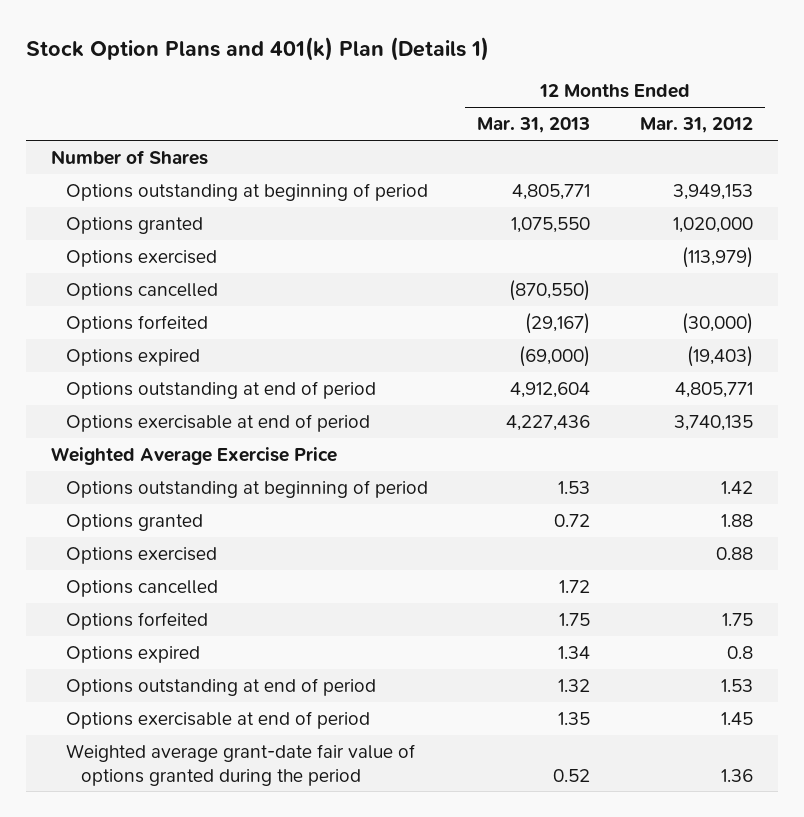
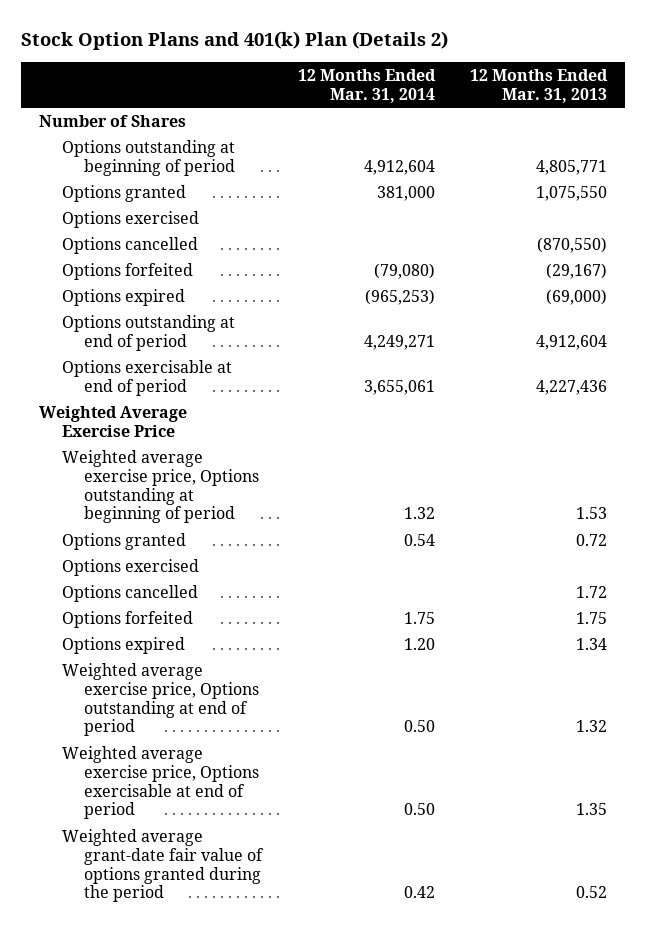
[26,36,490,61] Stock Option Plans and 401(k) Plan (Details 1) -> [21,31,449,51] Stock Option Plans and 401(k) Plan (Details 2)
[640,117,754,134] Mar. 31, 2012 -> none
none -> [297,68,436,103] 12 Months Ended Mar. 31, 2014
[65,479,428,498] Options outstanding at beginning of period -> [61,449,260,524] Weighted average exercise price, Options outstanding at beginning of period
[65,677,376,696] Options outstanding at end of period -> [61,662,260,737] Weighted average exercise price, Options outstanding at end of period
[65,710,370,729] Options exercisable at end of period -> [61,745,260,820] Weighted average exercise price, Options exercisable at end of period

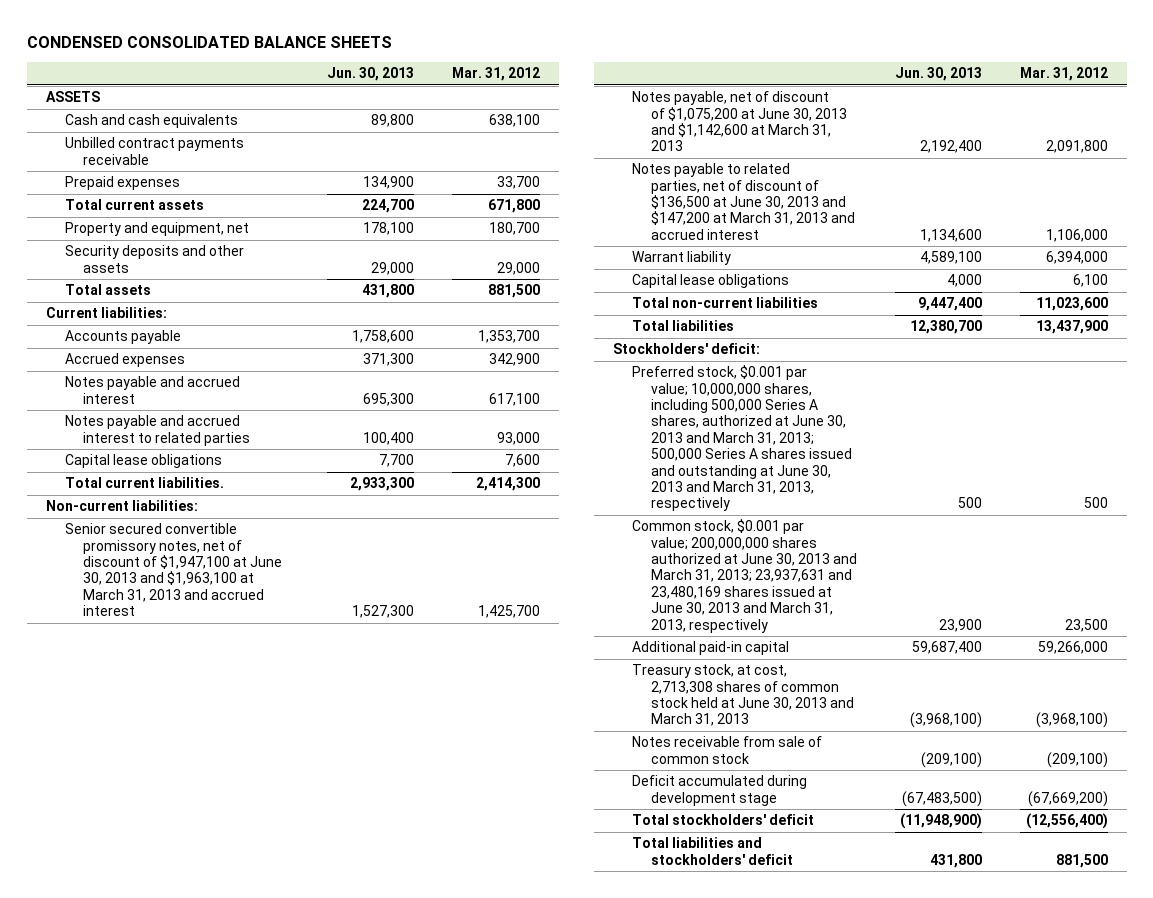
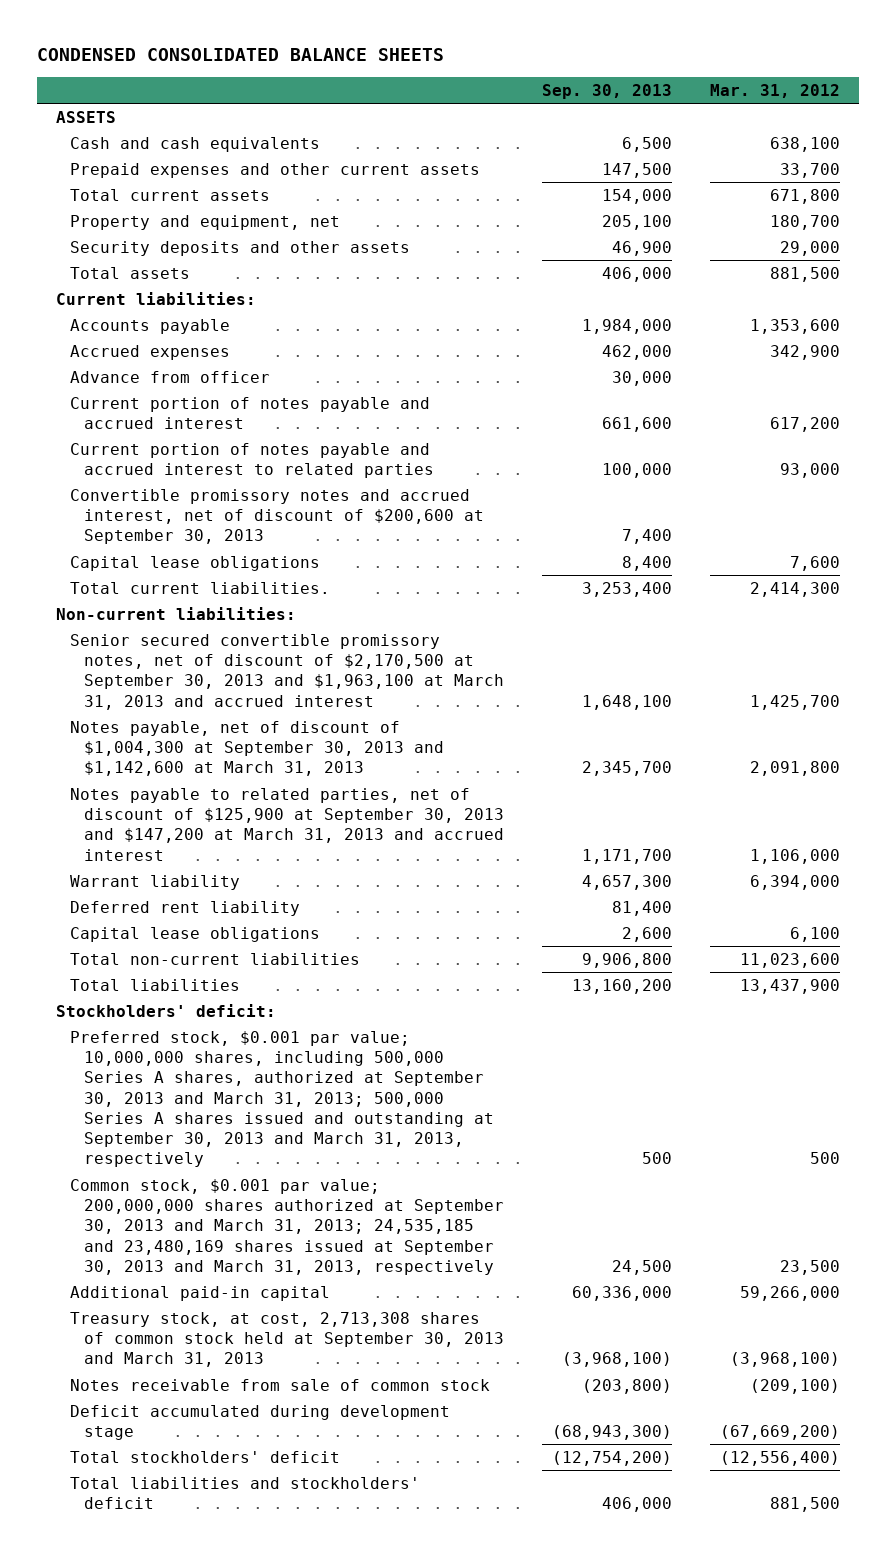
[327,67,415,82] Jun. 30, 2013 -> none
none -> [542,83,673,99] Sep. 30, 2013
[64,137,244,165] Unbilled contract payments receivable -> none
[64,176,180,191] Prepaid expenses -> [69,162,480,178] Prepaid expenses and other current assets
[478,330,541,344] 1,353,700 -> [750,318,841,334] 1,353,600
none -> [69,370,270,383] Advance from officer
[64,376,240,404] Notes payable and accrued interest -> [69,396,430,430] Current portion of notes payable and accrued interest
[489,392,541,406] 617,100 -> [770,417,841,433] 617,200
[64,415,251,446] Notes payable and accrued interest to related parties -> [69,442,435,479] Current portion of notes payable and accrued interest to related parties
none -> [69,488,485,545] Convertible promissory notes and accrued interest, net of discount of $200,600 at September 30, 2013
[64,523,283,617] Senior secured convertible promissory notes, net of discount of $1,947,100 at June 30, 2013 and $1,963,100 at March 31, 2013 and accrued interest -> [69,633,505,710] Senior secured convertible promissory notes, net of discount of $2,170,500 at September 30, 2013 and $1,963,100 at March 31, 2013 and accrued interest
[631,91,847,152] Notes payable, net of discount of $1,075,200 at June 30, 2013 and $1,142,600 at March 31, 2013 -> [69,720,445,777] Notes payable, net of discount of $1,004,300 at September 30, 2013 and $1,142,600 at March 31, 2013
[631,163,855,240] Notes payable to related parties, net of discount of $136,500 at June 30, 2013 and $147,200 at March 31, 2013 and accrued interest -> [69,787,505,861] Notes payable to related parties, net of discount of $125,900 at September 30, 2013 and $147,200 at March 31, 2013 and accrued interest
none -> [69,900,300,916] Deferred rent liability
[631,365,852,512] Preferred stock, $0.001 par value; 10,000,000 shares, including 500,000 Series A shares, authorized at June 30, 2013 and March 31, 2013; 500,000 Series A shares issued and outstanding at June 30, 2013 and March 31, 2013, respectively -> [69,1030,495,1168] Preferred stock, $0.001 par value; 10,000,000 shares, including 500,000 Series A shares, authorized at September 30, 2013 and March 31, 2013; 500,000 Series A shares issued and outstanding at September 30, 2013 and March 31, 2013, respectively
[631,519,857,633] Common stock, $0.001 par value; 200,000,000 shares authorized at June 30, 2013 and March 31, 2013; 23,937,631 and 23,480,169 shares issued at June 30, 2013 and March 31, 2013, respectively -> [69,1178,505,1275] Common stock, $0.001 par value; 200,000,000 shares authorized at September 30, 2013 and March 31, 2013; 24,535,185 and 23,480,169 shares issued at September 30, 2013 and March 31, 2013, respectively
[631,664,854,727] Treasury stock, at cost, 2,713,308 shares of common stock held at June 30, 2013 and March 31, 2013 -> [69,1311,505,1368] Treasury stock, at cost, 2,713,308 shares of common stock held at September 30, 2013 and March 31, 2013

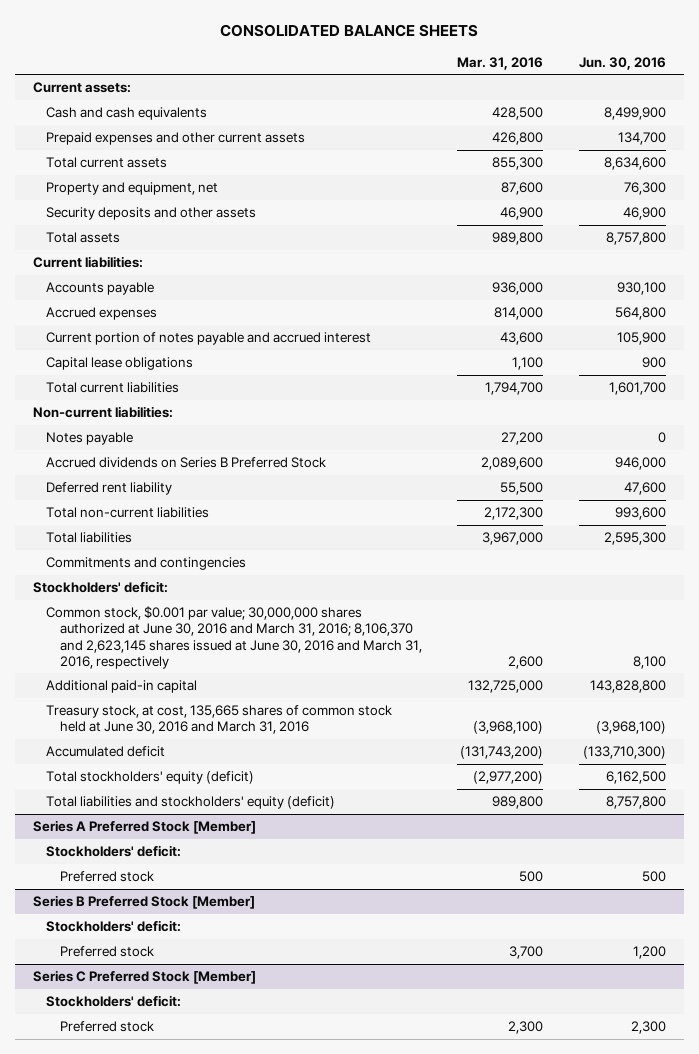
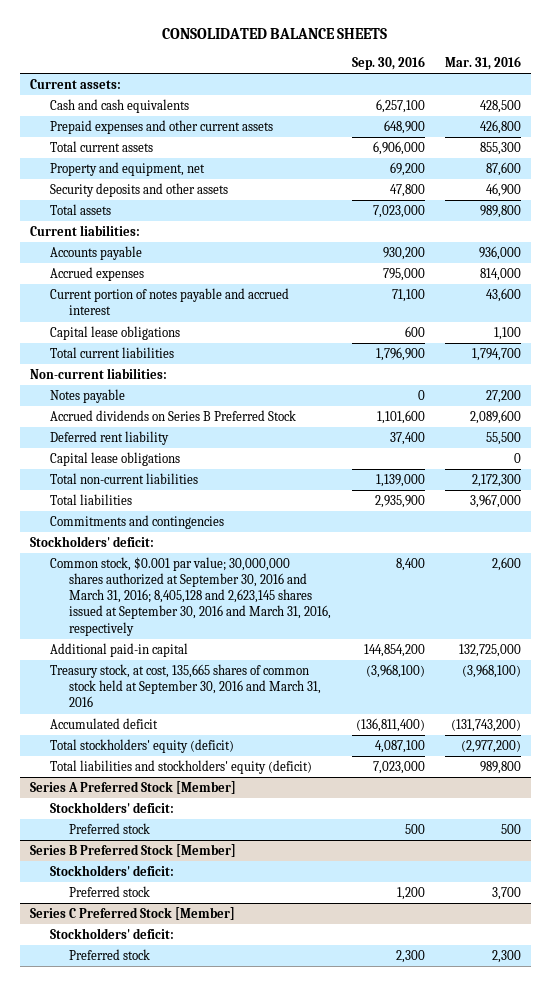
[578,56,666,70] Jun. 30, 2016 -> none
none -> [351,56,425,71] Sep. 30, 2016
none -> [49,452,180,467] Capital lease obligations
[46,606,422,669] Common stock, $0.001 par value; 30,000,000 shares authorized at June 30, 2016 and March 31, 2016; 8,106,370 and 2,623,145 shares issued at June 30, 2016 and March 31, 2016, respectively -> [49,557,332,636] Common stock, $0.001 par value; 30,000,000 shares authorized at September 30, 2016 and March 31, 2016; 8,405,128 and 2,623,145 shares issued at September 30, 2016 and March 31, 2016, respectively
[46,705,393,735] Treasury stock, at cost, 135,665 shares of common stock held at June 30, 2016 and March 31, 2016 -> [49,664,322,708] Treasury stock, at cost, 135,665 shares of common stock held at September 30, 2016 and March 31, 2016

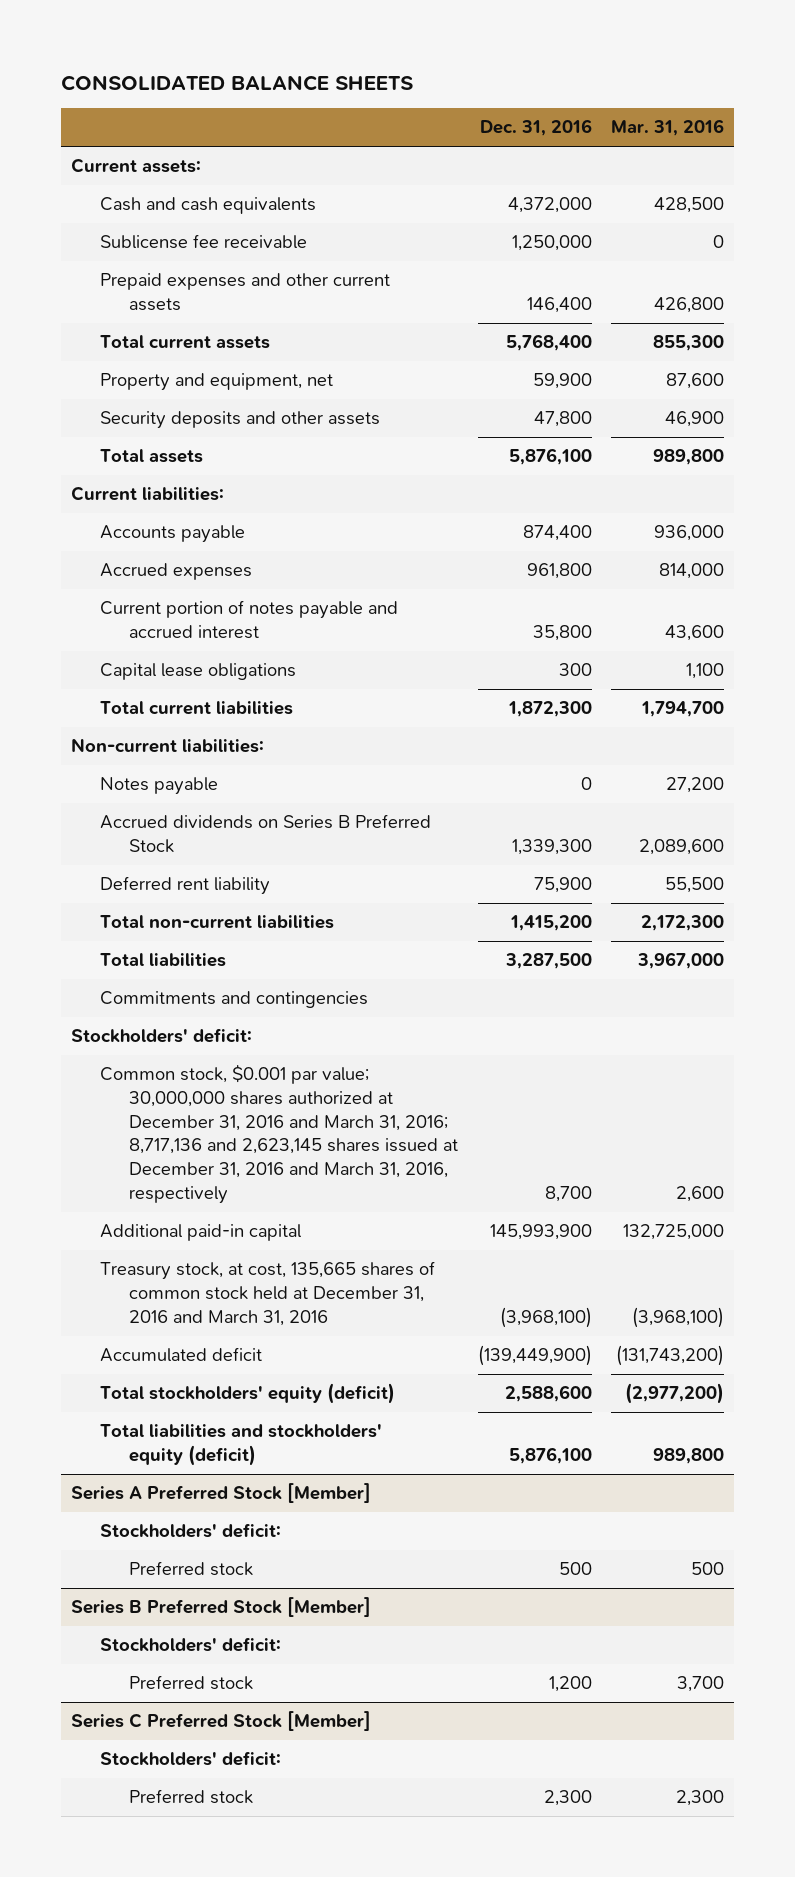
[351,56,425,71] Sep. 30, 2016 -> none
none -> [479,119,592,137] Dec. 31, 2016
none -> [100,234,308,250] Sublicense fee receivable
[49,452,180,467] Capital lease obligations -> none
[49,557,332,636] Common stock, $0.001 par value; 30,000,000 shares authorized at September 30, 2016 and March 31, 2016; 8,405,128 and 2,623,145 shares issued at September 30, 2016 and March 31, 2016, respectively -> [100,1064,459,1204] Common stock, $0.001 par value; 30,000,000 shares authorized at December 31, 2016 and March 31, 2016; 8,717,136 and 2,623,145 shares issued at December 31, 2016 and March 31, 2016, respectively
[49,664,322,708] Treasury stock, at cost, 135,665 shares of common stock held at September 30, 2016 and March 31, 2016 -> [100,1261,436,1326] Treasury stock, at cost, 135,665 shares of common stock held at December 31, 2016 and March 31, 2016

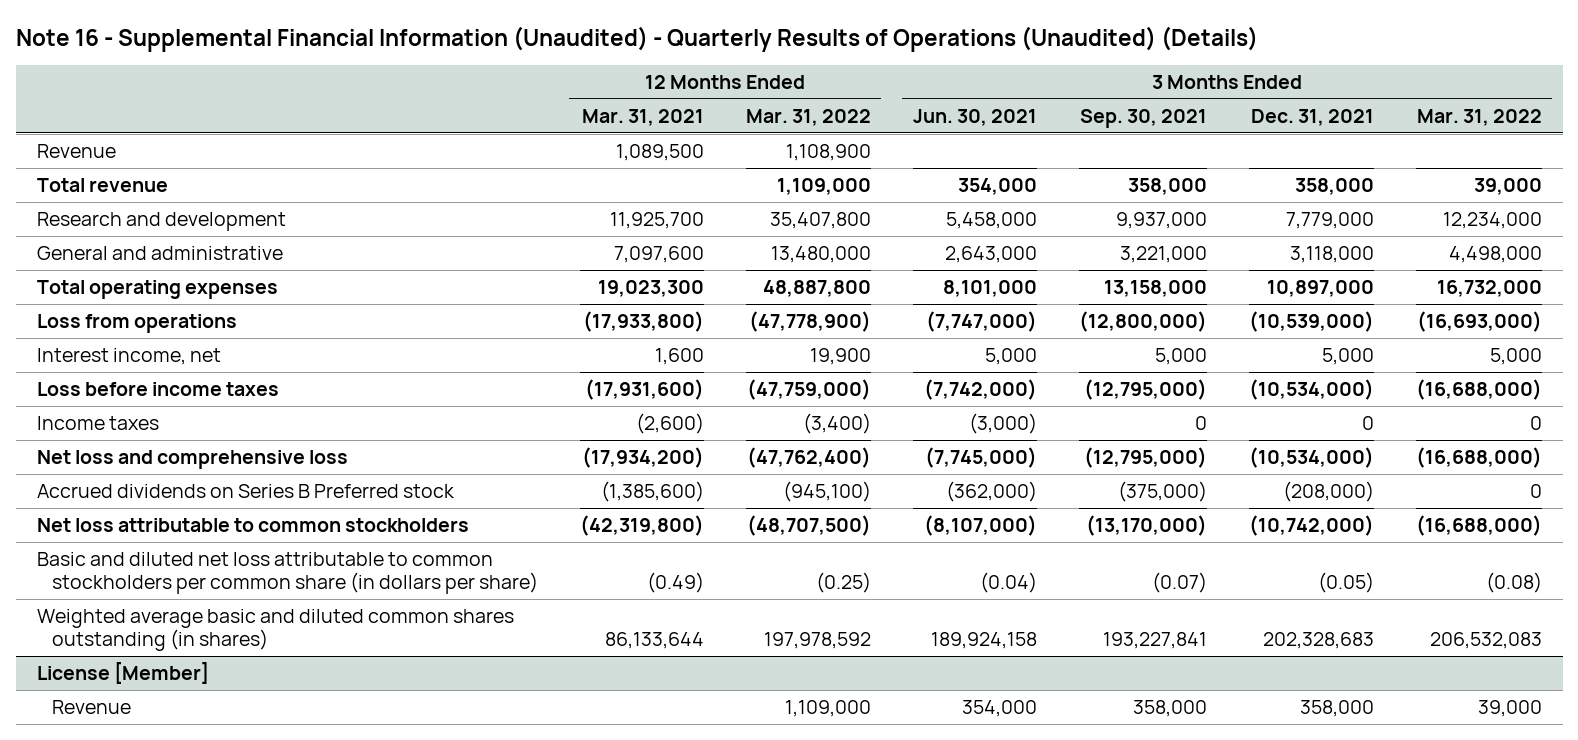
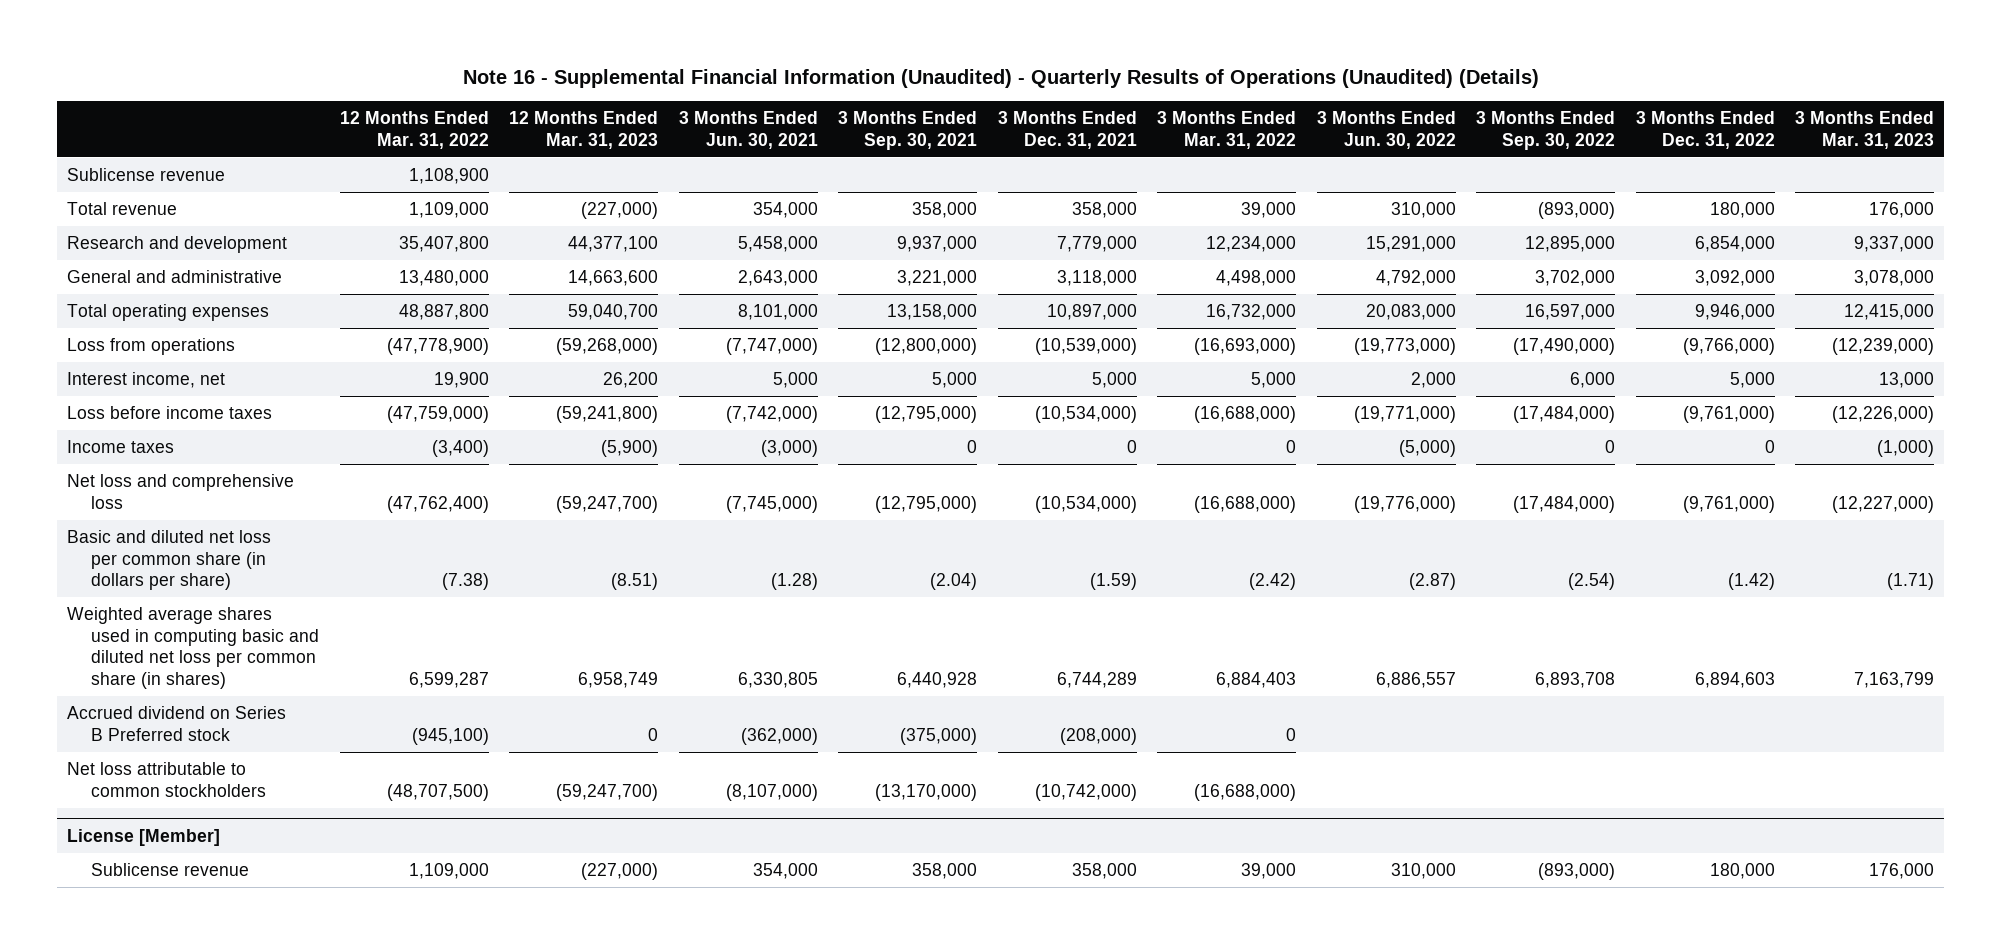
[581,108,704,126] Mar. 31, 2021 -> none
none -> [509,111,659,149] 12 Months Ended Mar. 31, 2023
none -> [1316,111,1456,149] 3 Months Ended Jun. 30, 2022
none -> [1476,111,1616,150] 3 Months Ended Sep. 30, 2022
none -> [1635,111,1775,149] 3 Months Ended Dec. 31, 2022
none -> [1795,111,1935,149] 3 Months Ended Mar. 31, 2023
[36,143,116,158] Revenue -> [66,168,225,182] Sublicense revenue
none -> [66,530,271,591] Basic and diluted net loss per common share (in dollars per share)
none -> [66,607,320,689] Weighted average shares used in computing basic and diluted net loss per common share (in shares)
[36,483,455,498] Accrued dividends on Series B Preferred stock -> [66,706,286,741] Accrued dividend on Series B Preferred stock
[36,551,538,595] Basic and diluted net loss attributable to common stockholders per common share (in dollars per share) -> none
[36,608,514,652] Weighted average basic and diluted common shares outstanding (in shares) -> none
[51,699,131,714] Revenue -> [91,863,250,877] Sublicense revenue

